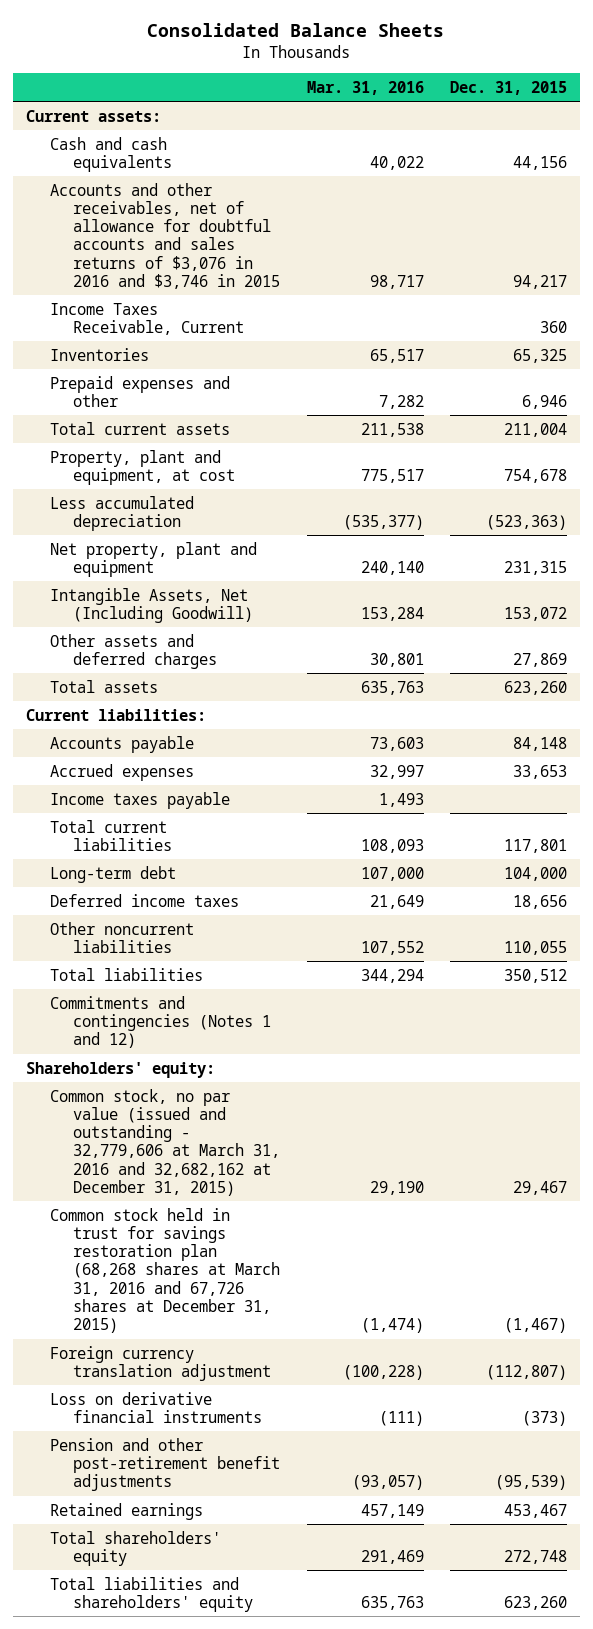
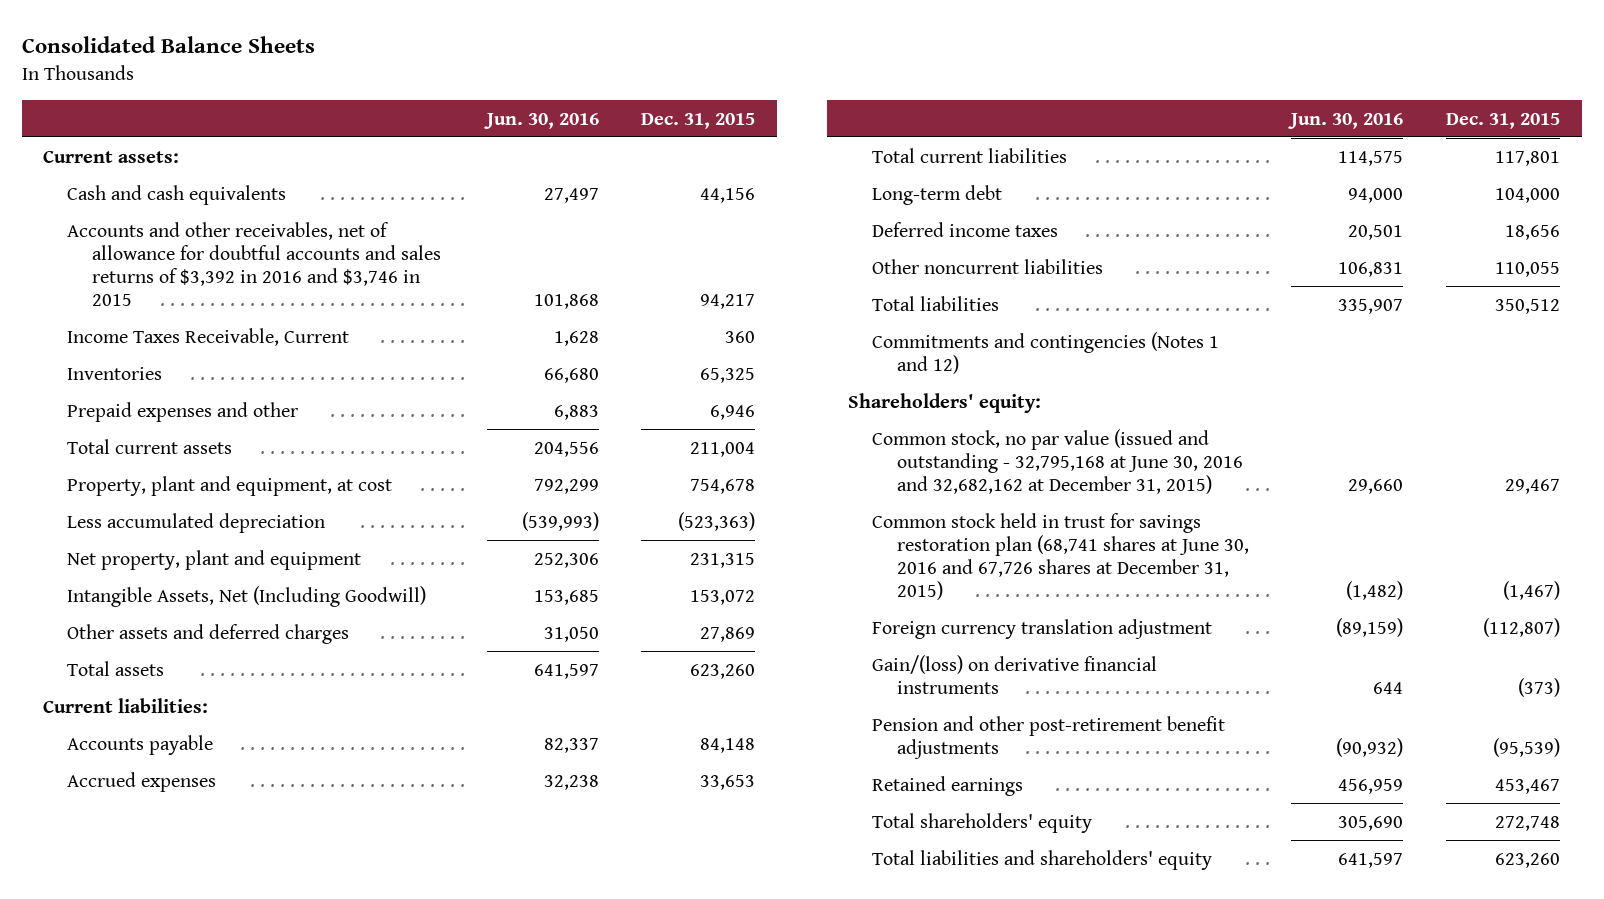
[306,80,424,95] Mar. 31, 2016 -> none
none -> [483,112,599,129] Jun. 30, 2016
[49,182,281,289] Accounts and other receivables, net of allowance for doubtful accounts and sales returns of $3,076 in 2016 and $3,746 in 2015 -> [67,221,441,306] Accounts and other receivables, net of allowance for doubtful accounts and sales returns of $3,392 in 2016 and $3,746 in 2015
[49,791,230,809] Income taxes payable -> none
[49,1088,281,1196] Common stock, no par value (issued and outstanding - 32,779,606 at March 31, 2016 and 32,682,162 at December 31, 2015) -> [872,428,1243,494] Common stock, no par value (issued and outstanding - 32,795,168 at June 30, 2016 and 32,682,162 at December 31, 2015)
[49,1207,281,1334] Common stock held in trust for savings restoration plan (68,268 shares at March 31, 2016 and 67,726 shares at December 31, 2015) -> [872,512,1249,600] Common stock held in trust for savings restoration plan (68,741 shares at June 30, 2016 and 67,726 shares at December 31, 2015)
[49,1391,263,1423] Loss on derivative financial instruments -> [872,654,1158,694] Gain/(loss) on derivative financial instruments

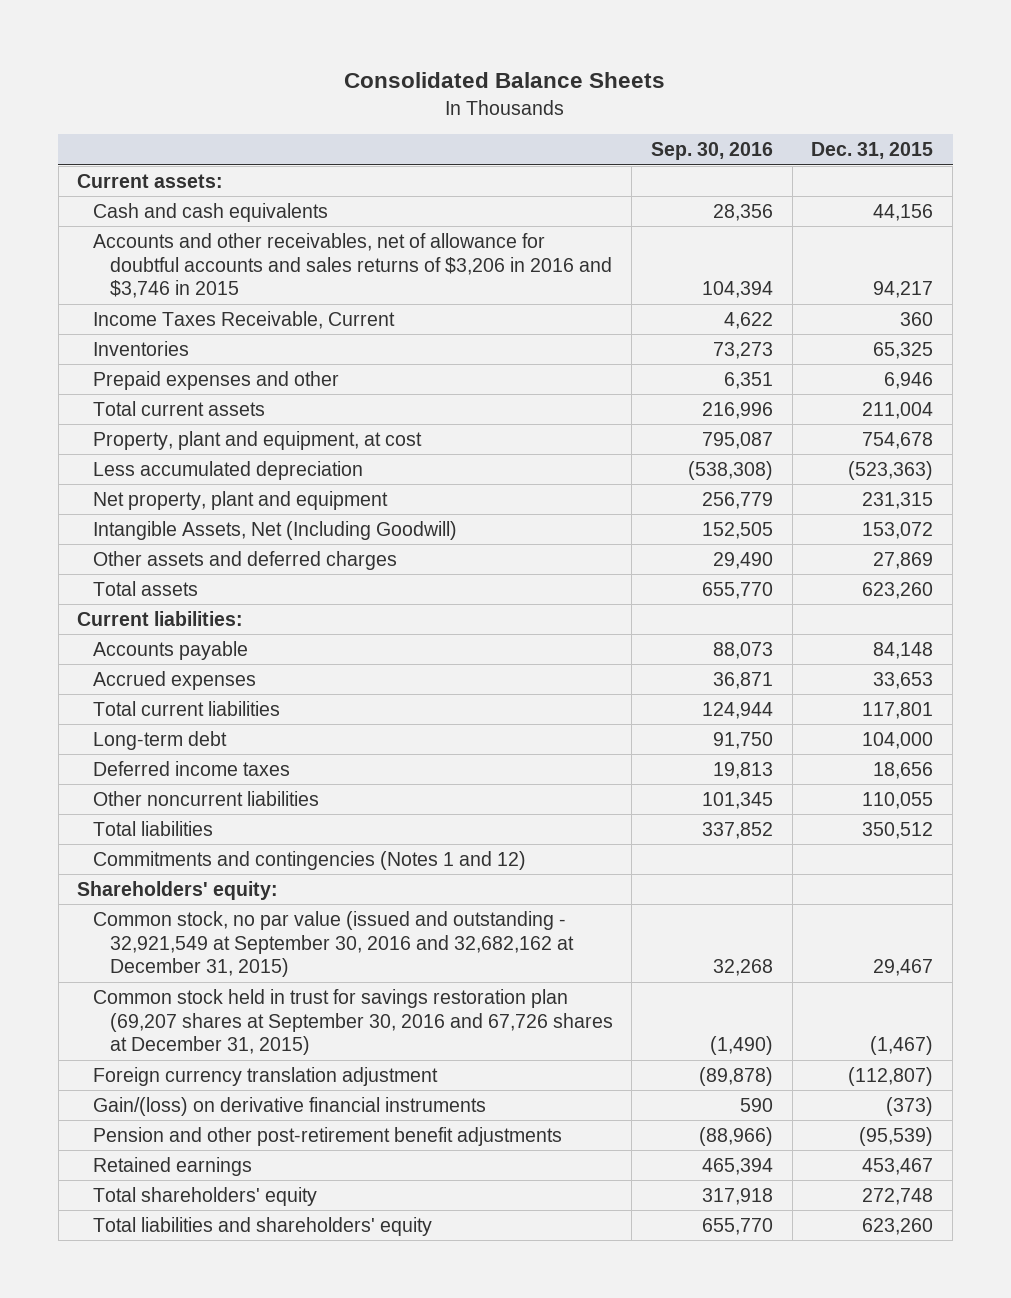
[483,112,599,129] Jun. 30, 2016 -> none
none -> [651,142,774,161] Sep. 30, 2016
[67,221,441,306] Accounts and other receivables, net of allowance for doubtful accounts and sales returns of $3,392 in 2016 and $3,746 in 2015 -> [93,232,612,299] Accounts and other receivables, net of allowance for doubtful accounts and sales returns of $3,206 in 2016 and $3,746 in 2015
[872,428,1243,494] Common stock, no par value (issued and outstanding - 32,795,168 at June 30, 2016 and 32,682,162 at December 31, 2015) -> [93,910,574,978] Common stock, no par value (issued and outstanding - 32,921,549 at September 30, 2016 and 32,682,162 at December 31, 2015)
[872,512,1249,600] Common stock held in trust for savings restoration plan (68,741 shares at June 30, 2016 and 67,726 shares at December 31, 2015) -> [93,988,613,1056] Common stock held in trust for savings restoration plan (69,207 shares at September 30, 2016 and 67,726 shares at December 31, 2015)

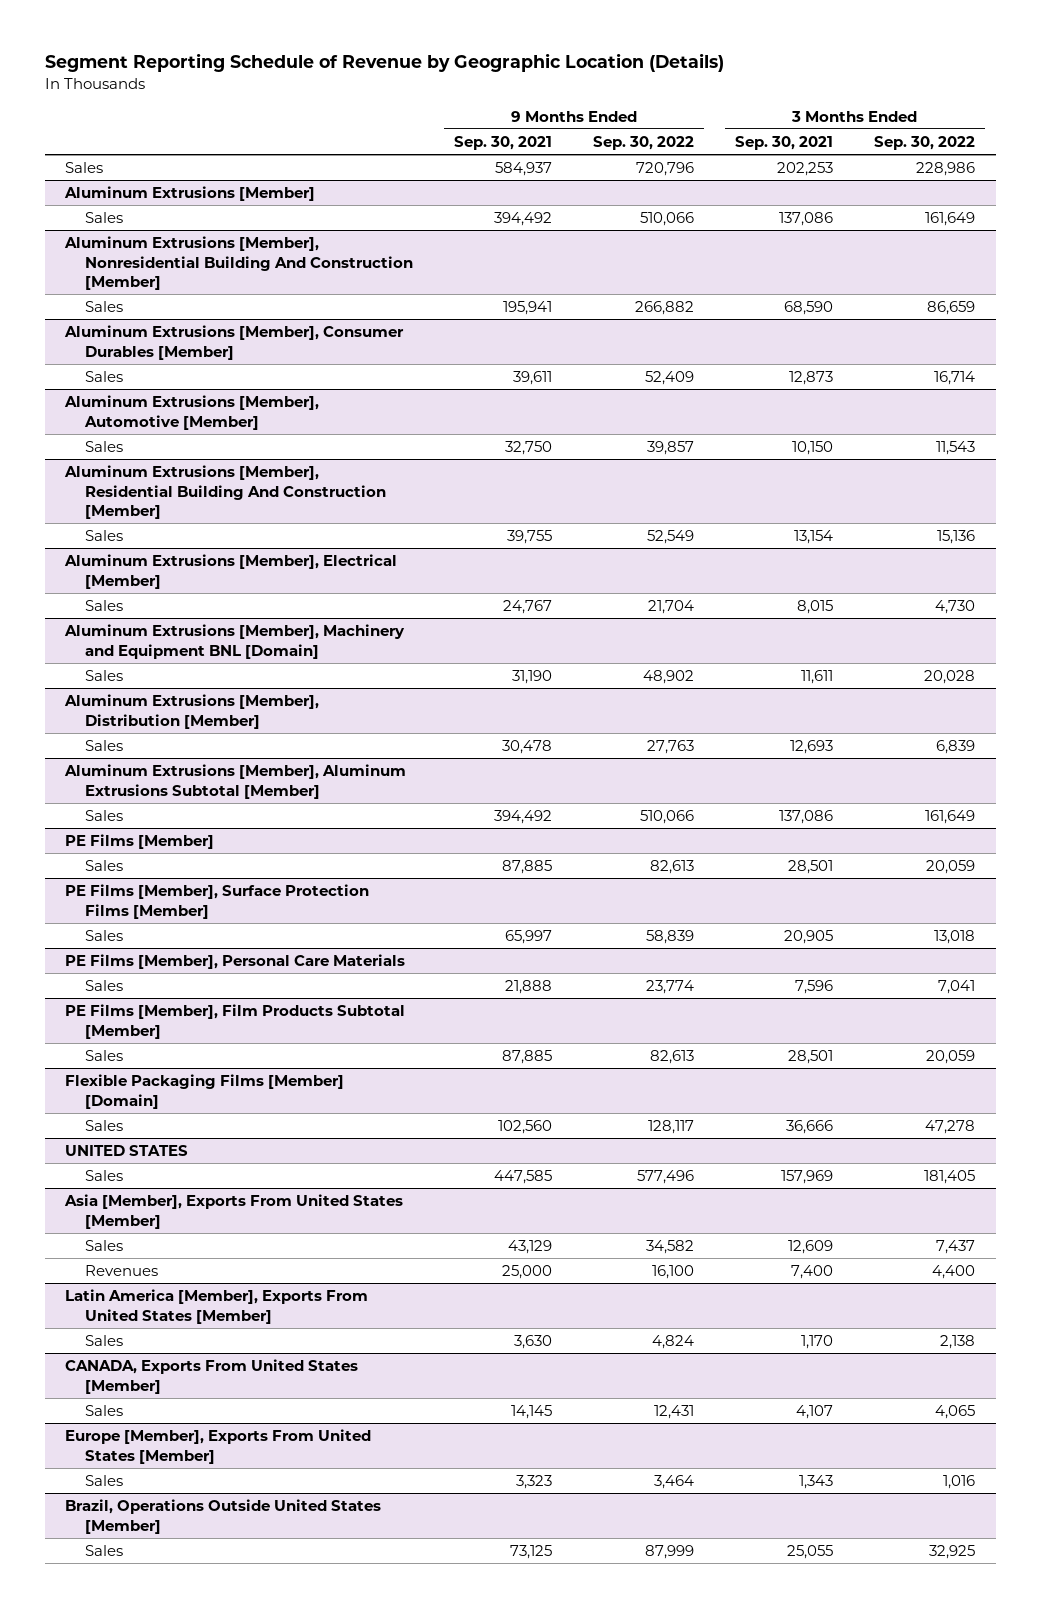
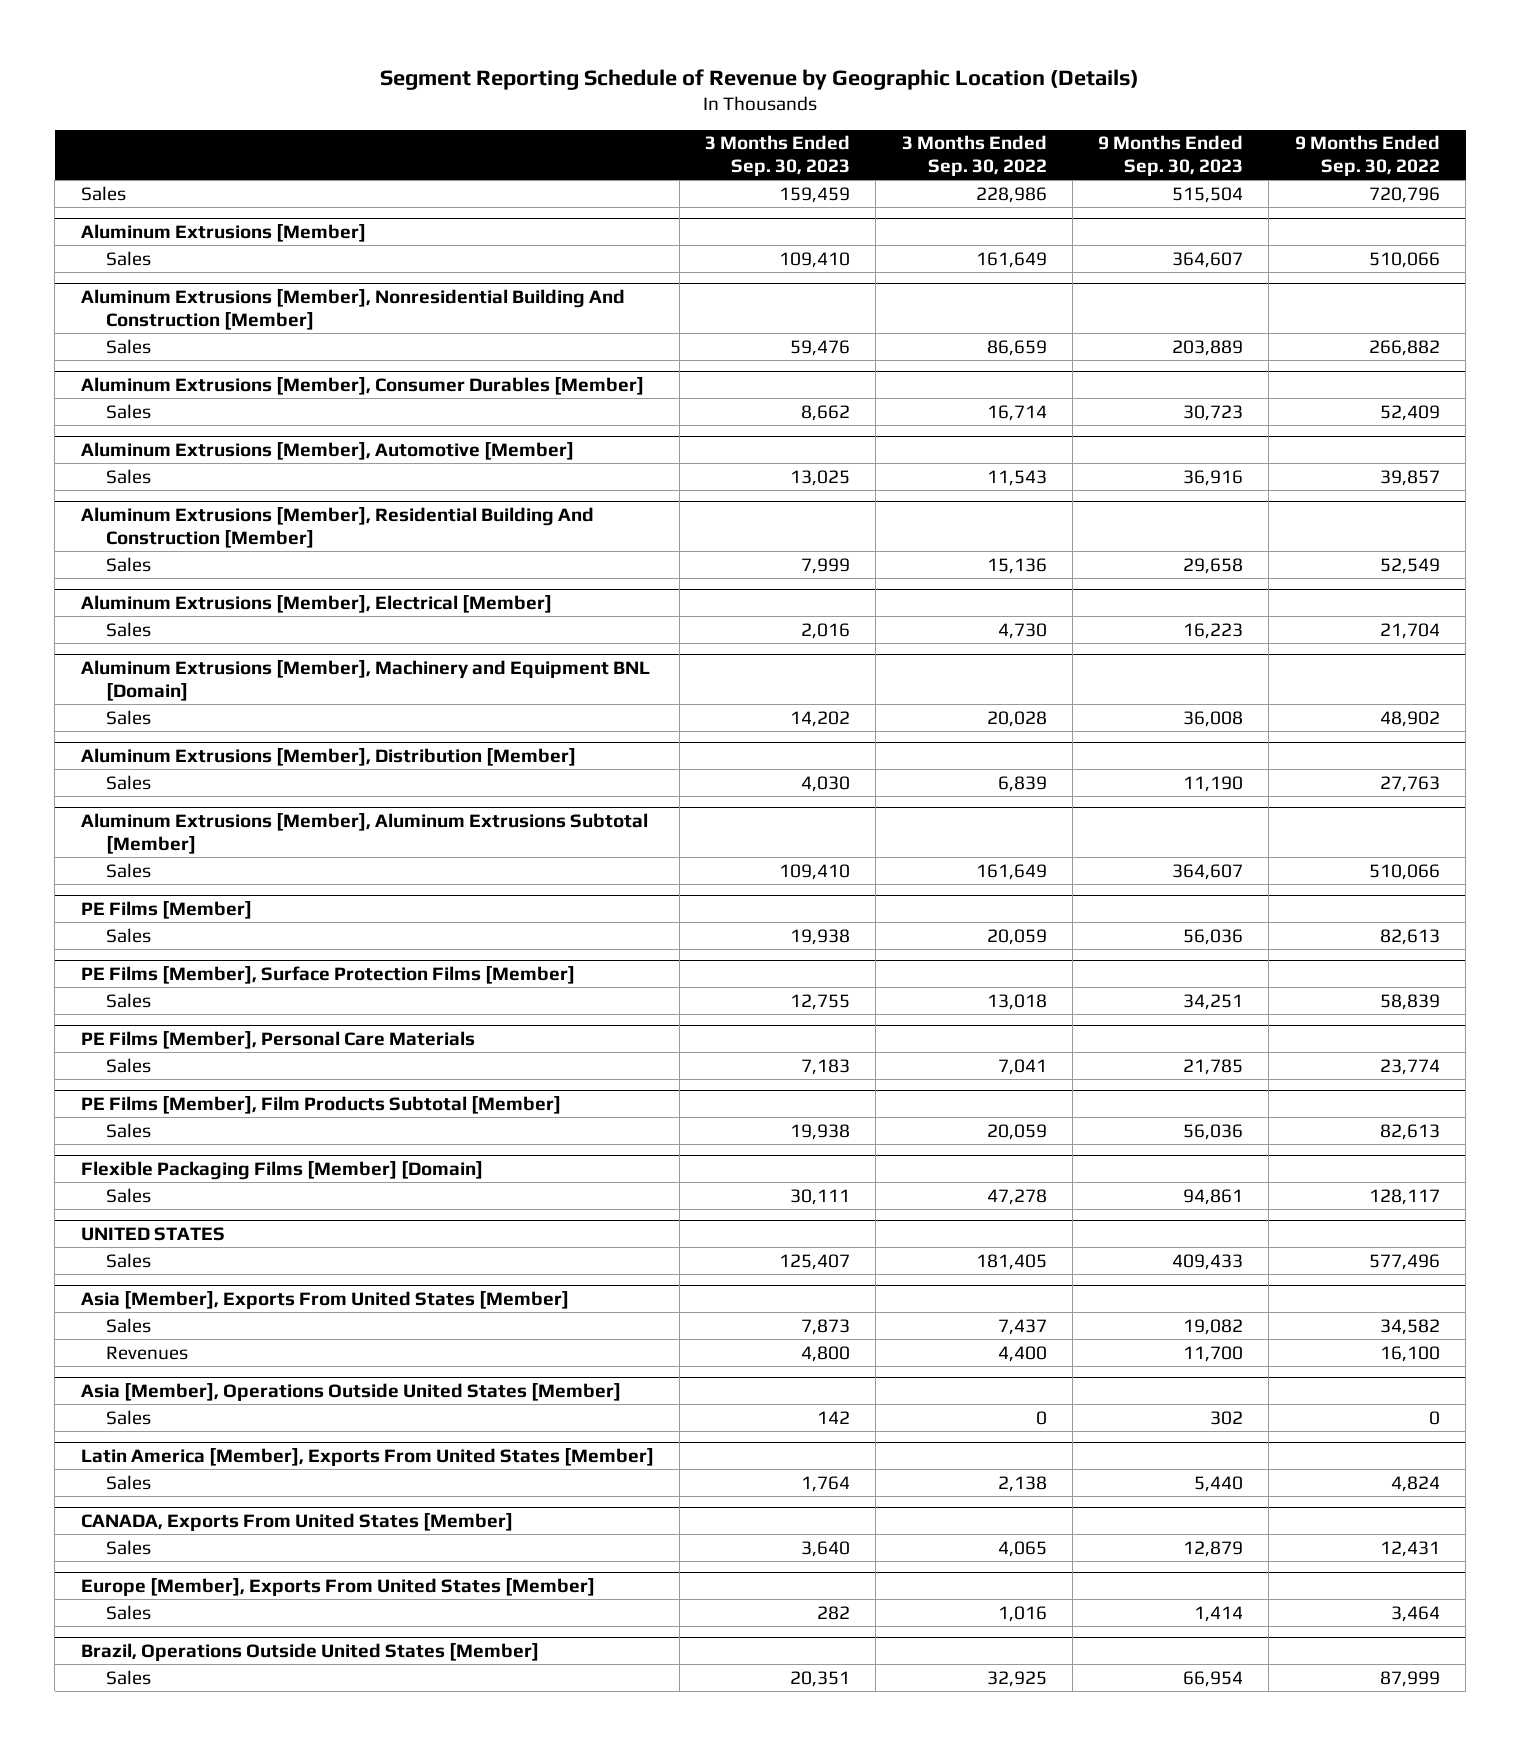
[453,135,552,150] Sep. 30, 2021 -> none
[735,135,834,150] Sep. 30, 2021 -> none
none -> [705,135,851,176] 3 Months Ended Sep. 30, 2023
none -> [1098,135,1244,176] 9 Months Ended Sep. 30, 2023
none -> [80,1383,621,1402] Asia [Member], Operations Outside United States [Member]
none -> [105,1409,151,1425] Sales

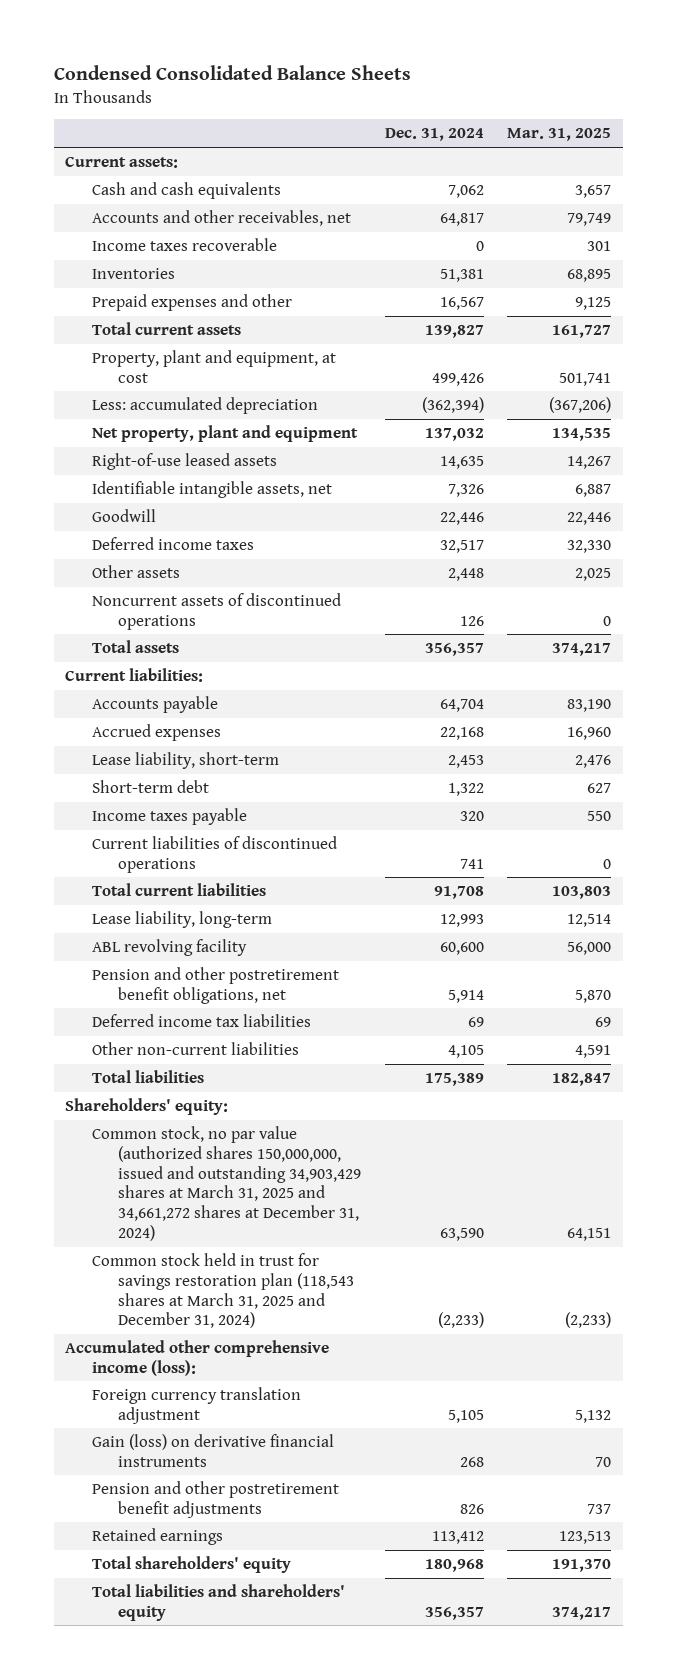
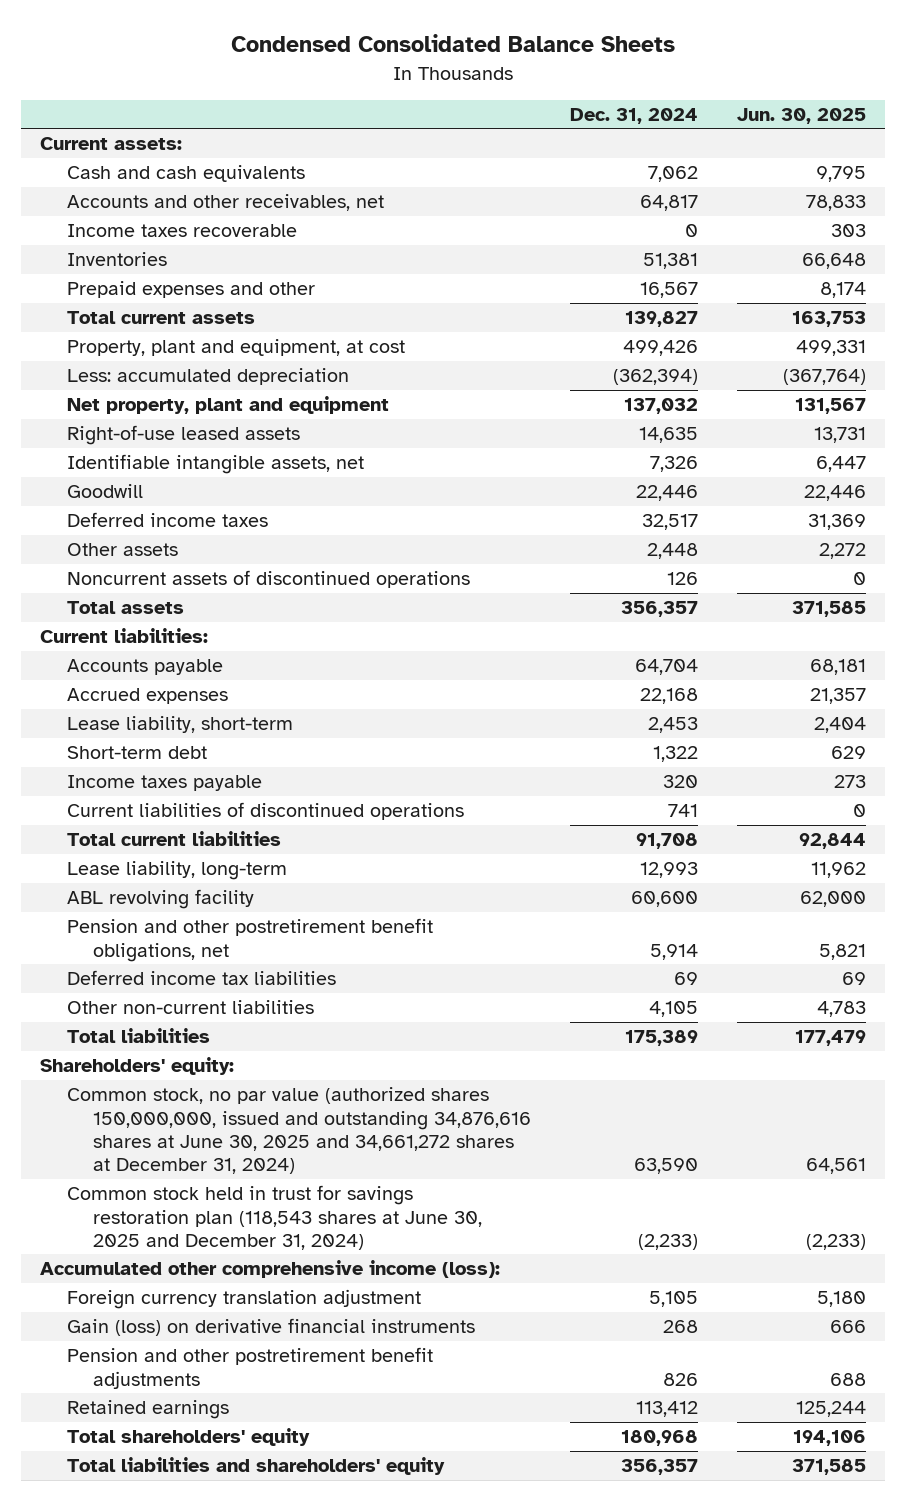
[507,128,612,142] Mar. 31, 2025 -> none
none -> [736,107,866,124] Jun. 30, 2025
[91,1126,362,1241] Common stock, no par value (authorized shares 150,000,000, issued and outstanding 34,903,429 shares at March 31, 2025 and 34,661,272 shares at December 31, 2024) -> [66,1087,531,1175] Common stock, no par value (authorized shares 150,000,000, issued and outstanding 34,876,616 shares at June 30, 2025 and 34,661,272 shares at December 31, 2024)
[91,1253,355,1329] Common stock held in trust for savings restoration plan (118,543 shares at March 31, 2025 and December 31, 2024) -> [66,1185,482,1250] Common stock held in trust for savings restoration plan (118,543 shares at June 30, 2025 and December 31, 2024)

